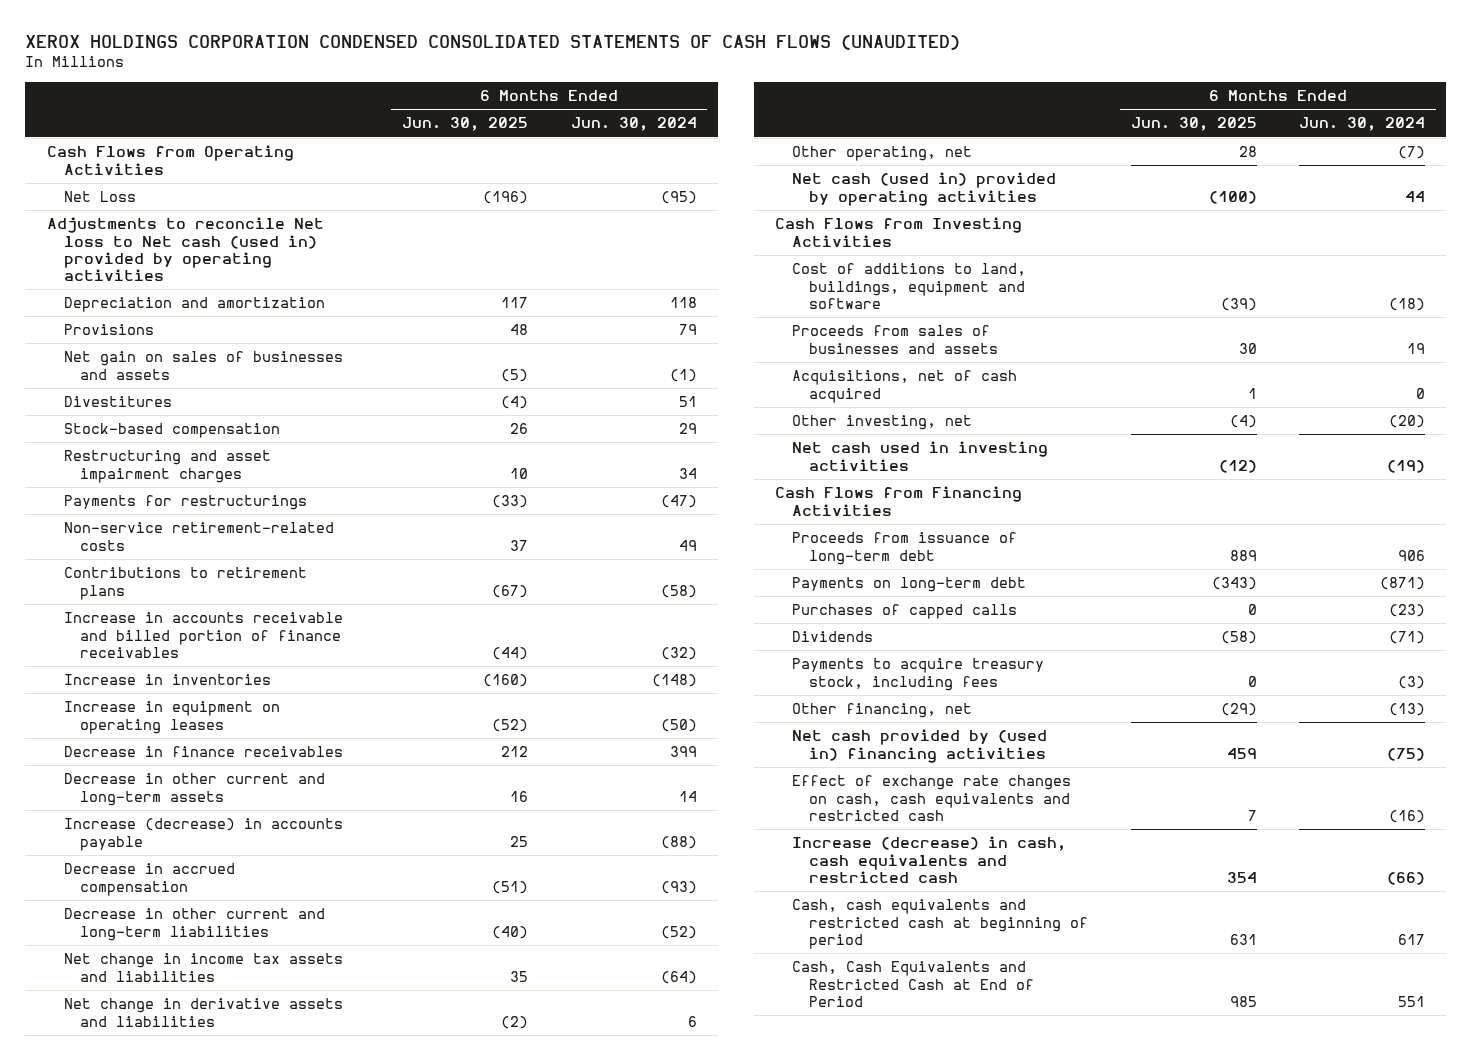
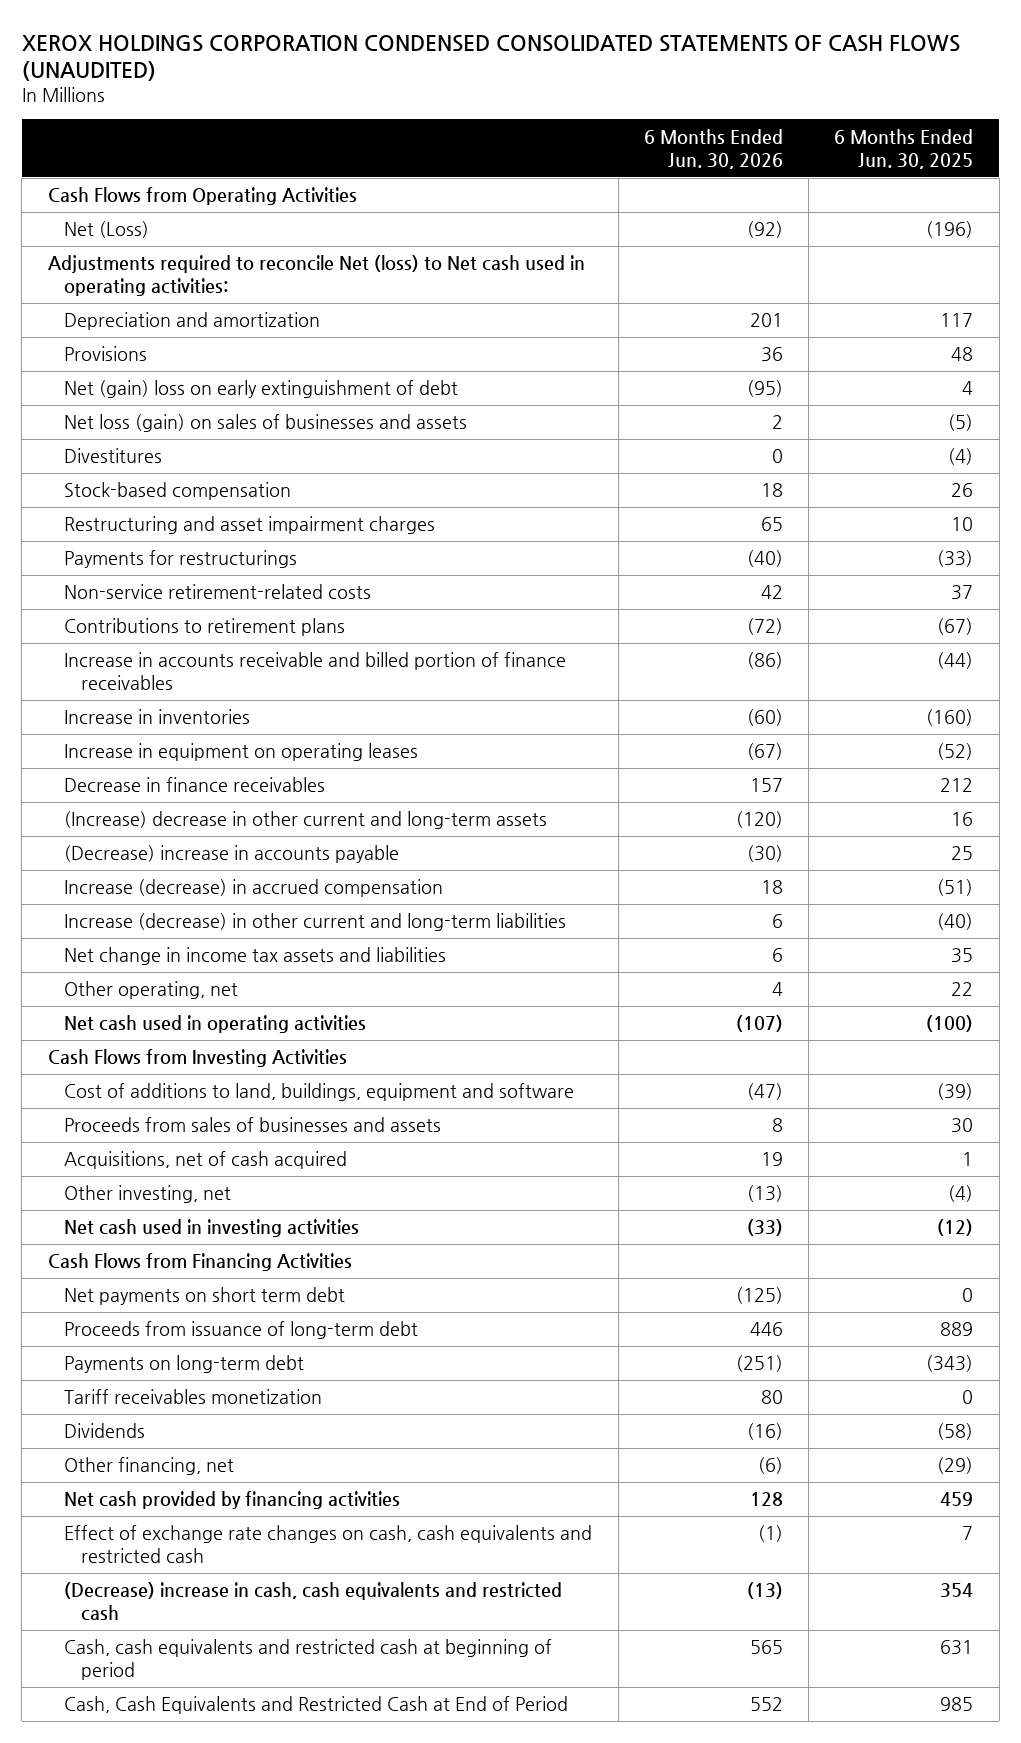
[570,117,697,132] Jun. 30, 2024 -> none
none -> [643,128,783,169] 6 Months Ended Jun. 30, 2026
[63,191,136,203] Net Loss -> [64,221,150,239] Net (Loss)
[46,217,324,282] Adjustments to reconcile Net loss to Net cash (used in) provided by operating activities -> [47,255,585,297] Adjustments required to reconcile Net (loss) to Net cash used in operating activities:
none -> [64,380,459,399] Net (gain) loss on early extinguishment of debt
[63,351,343,380] Net gain on sales of businesses and assets -> [64,414,468,433] Net loss (gain) on sales of businesses and assets
[63,773,325,806] Decrease in other current and long-term assets -> [64,811,548,830] (Increase) decrease in other current and long-term assets
[63,818,343,851] Increase (decrease) in accounts payable -> [64,845,400,864] (Decrease) increase in accounts payable
[63,863,235,896] Decrease in accrued compensation -> [64,879,444,898] Increase (decrease) in accrued compensation
[63,908,325,941] Decrease in other current and long-term liabilities -> [64,913,567,932] Increase (decrease) in other current and long-term liabilities
[63,998,343,1027] Net change in derivative assets and liabilities -> none
[1238,146,1257,158] 28 -> [951,982,974,997] 22
[792,172,1057,206] Net cash (used in) provided by operating activities -> [64,1015,367,1034] Net cash used in operating activities
none -> [64,1287,346,1306] Net payments on short term debt
[792,604,1018,620] Purchases of capped calls -> none
none -> [64,1389,323,1405] Tariff receivables monetization
[792,658,1045,691] Payments to acquire treasury stock, including fees -> none
[792,729,1048,763] Net cash provided by (used in) financing activities -> [64,1491,401,1510] Net cash provided by financing activities
[792,836,1067,883] Increase (decrease) in cash, cash equivalents and restricted cash -> [64,1582,563,1622] (Decrease) increase in cash, cash equivalents and restricted cash

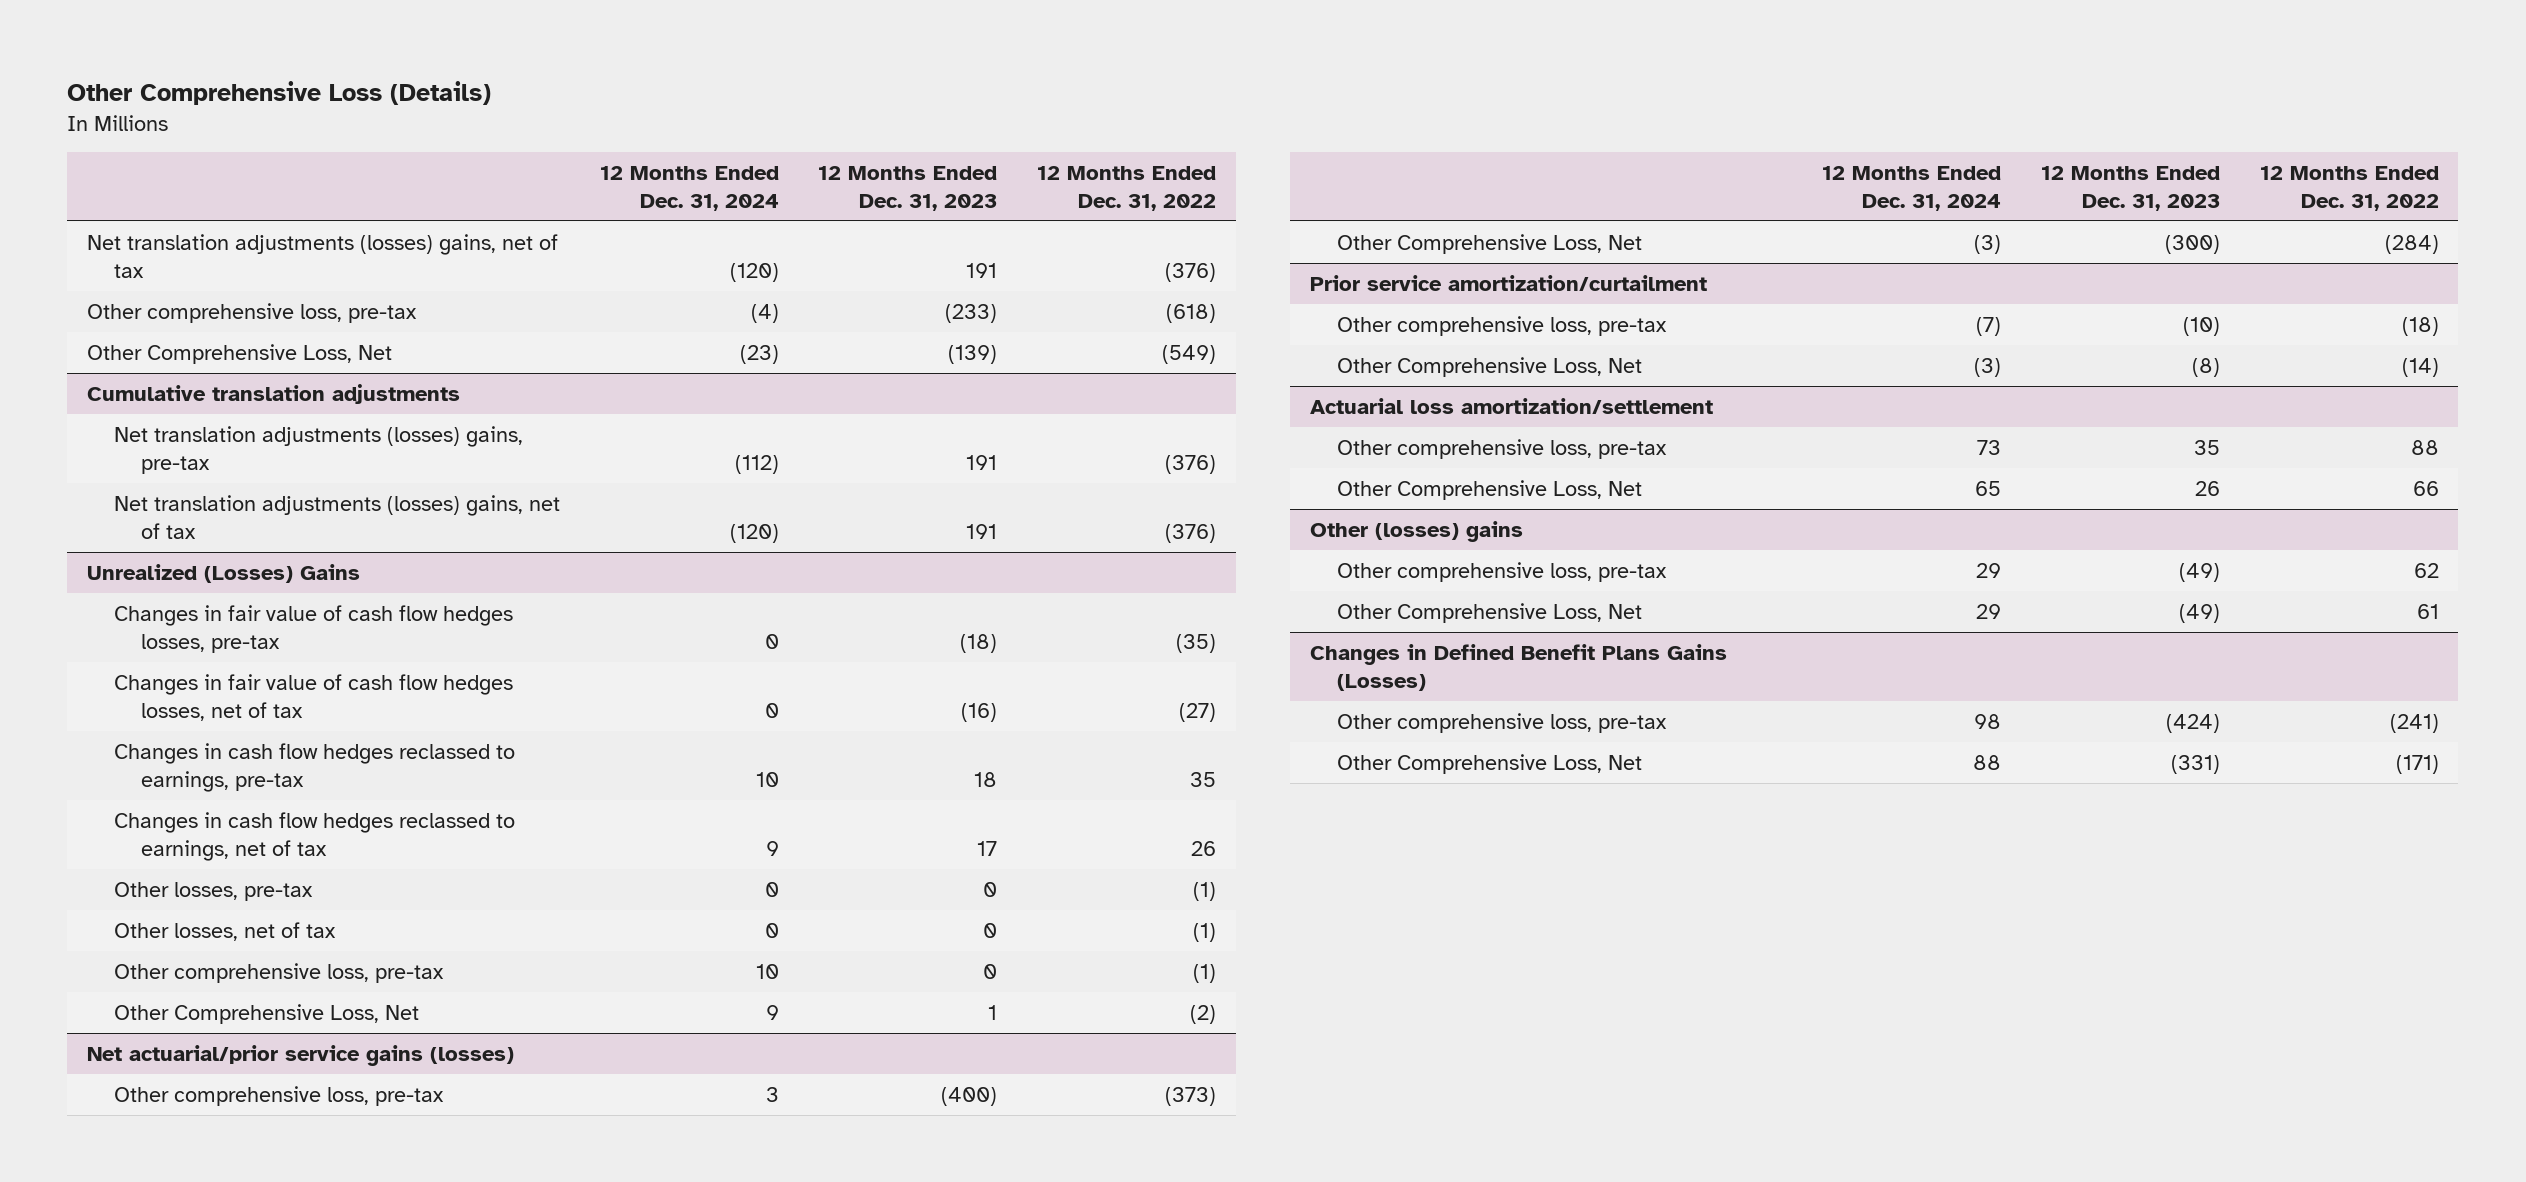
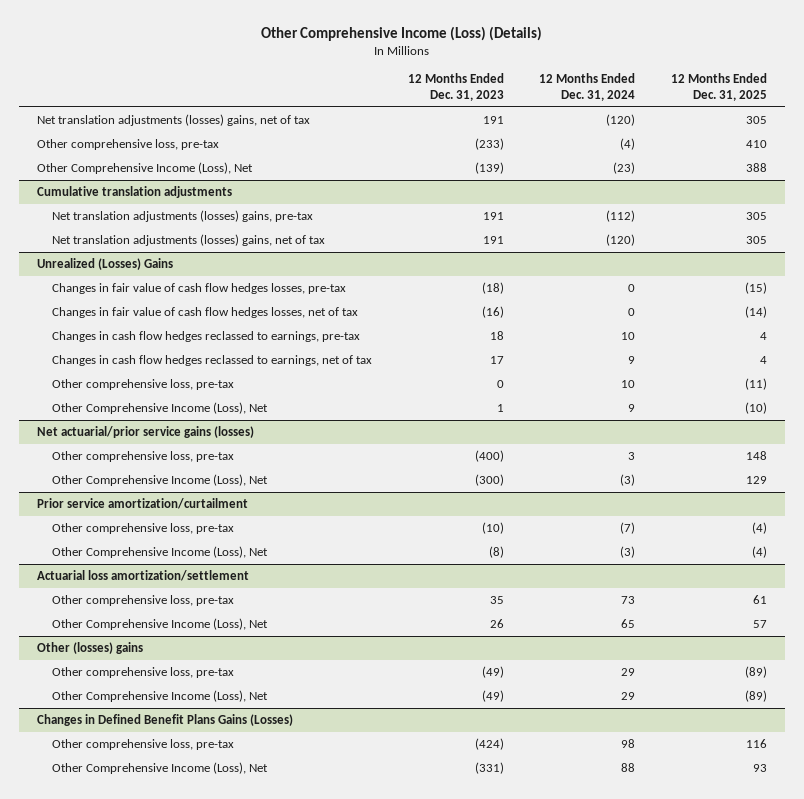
[67,81,492,106] Other Comprehensive Loss (Details) -> [261,26,543,42] Other Comprehensive Income (Loss) (Details)
[1036,166,1216,211] 12 Months Ended Dec. 31, 2022 -> none
none -> [671,73,768,101] 12 Months Ended Dec. 31, 2025
[87,343,393,364] Other Comprehensive Loss, Net -> [36,162,253,175] Other Comprehensive Income (Loss), Net
[113,881,313,901] Other losses, pre-tax -> none
[113,921,336,941] Other losses, net of tax -> none
[113,1003,419,1024] Other Comprehensive Loss, Net -> [51,402,268,415] Other Comprehensive Income (Loss), Net
[1336,233,1642,254] Other Comprehensive Loss, Net -> [51,474,268,487] Other Comprehensive Income (Loss), Net
[1336,356,1642,377] Other Comprehensive Loss, Net -> [51,546,268,559] Other Comprehensive Income (Loss), Net
[1336,479,1642,500] Other Comprehensive Loss, Net -> [51,618,268,631] Other Comprehensive Income (Loss), Net
[1336,602,1642,623] Other Comprehensive Loss, Net -> [51,690,268,703] Other Comprehensive Income (Loss), Net
[1336,753,1642,774] Other Comprehensive Loss, Net -> [51,762,268,775] Other Comprehensive Income (Loss), Net

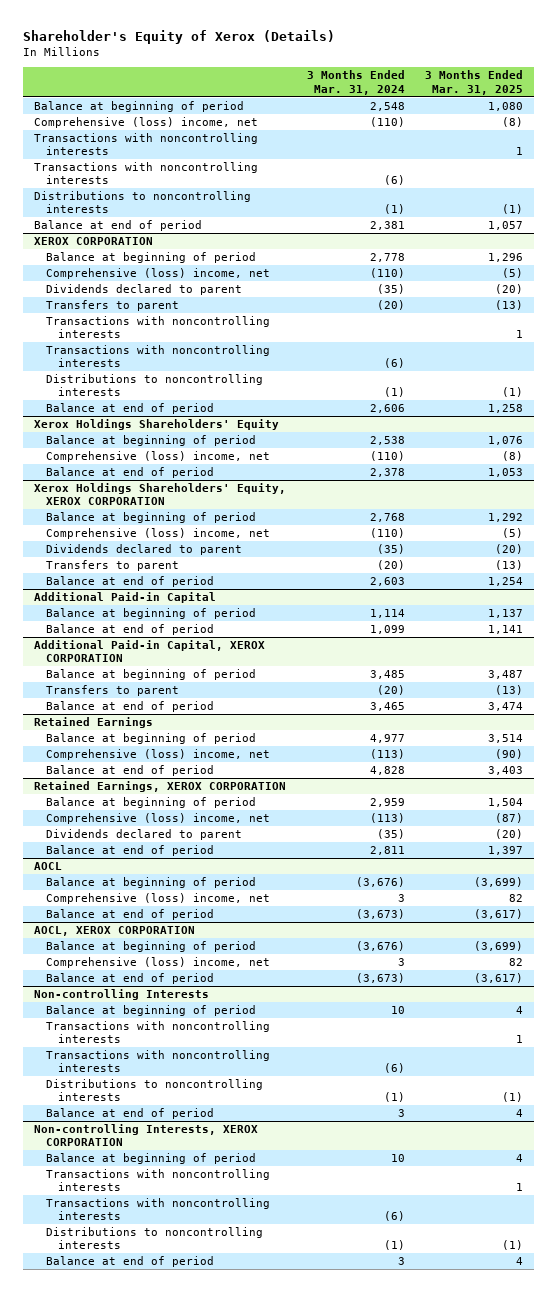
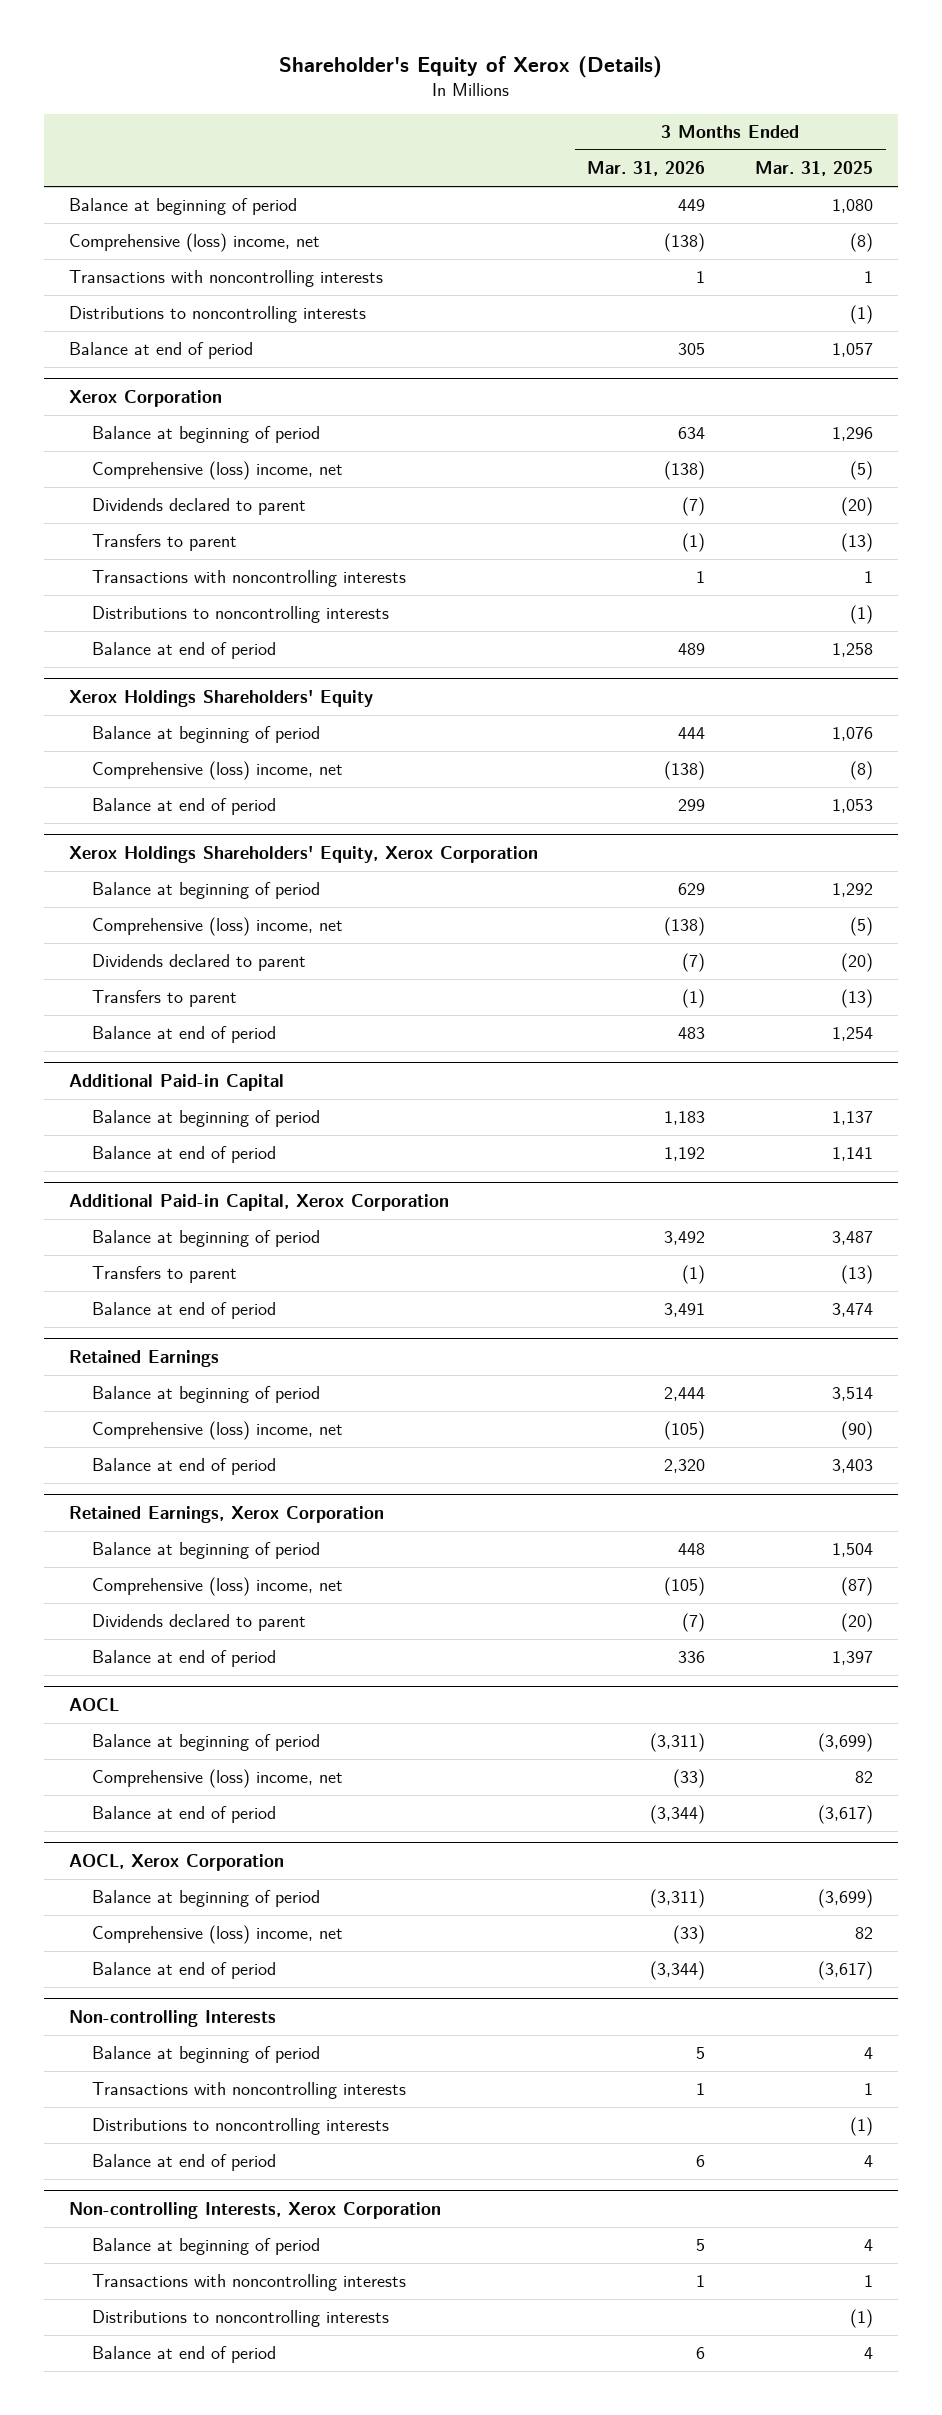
[306,70,405,95] 3 Months Ended Mar. 31, 2024 -> none
none -> [587,161,706,177] Mar. 31, 2026
[33,162,258,185] Transactions with noncontrolling interests -> none
[33,237,153,246] XEROX CORPORATION -> [68,388,222,407] Xerox Corporation
[46,345,271,368] Transactions with noncontrolling interests -> none
[33,483,286,506] Xerox Holdings Shareholders' Equity, XEROX CORPORATION -> [68,844,538,863] Xerox Holdings Shareholders' Equity, Xerox Corporation
[33,640,265,663] Additional Paid-in Capital, XEROX CORPORATION -> [68,1192,449,1211] Additional Paid-in Capital, Xerox Corporation
[33,781,286,793] Retained Earnings, XEROX CORPORATION -> [68,1504,384,1523] Retained Earnings, Xerox Corporation
[33,926,195,937] AOCL, XEROX CORPORATION -> [68,1852,284,1871] AOCL, Xerox Corporation
[46,1050,271,1073] Transactions with noncontrolling interests -> none
[33,1124,258,1147] Non-controlling Interests, XEROX CORPORATION -> [68,2200,441,2219] Non-controlling Interests, Xerox Corporation
[46,1198,271,1221] Transactions with noncontrolling interests -> none

